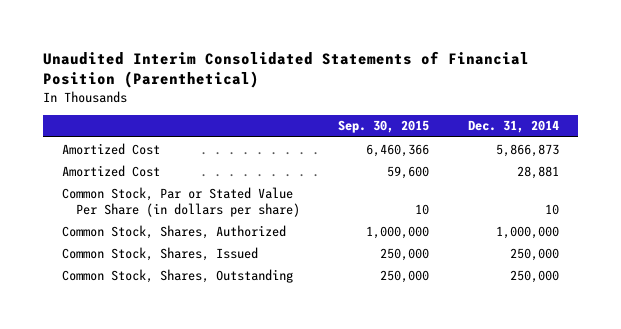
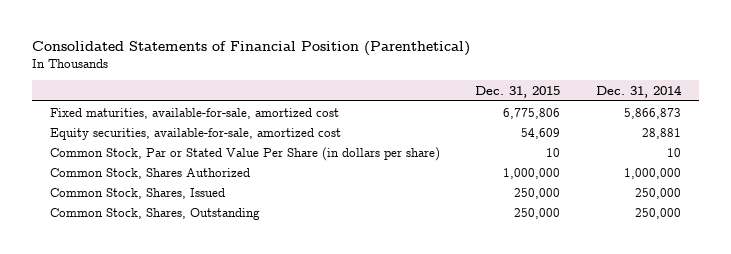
[43,50,530,88] Unaudited Interim Consolidated Statements of Financial Position (Parenthetical) -> [31,41,470,57] Consolidated Statements of Financial Position (Parenthetical)
[338,120,430,134] Sep. 30, 2015 -> none
none -> [475,85,561,98] Dec. 31, 2015
[62,142,161,155] Amortized Cost -> [49,107,339,119] Fixed maturities, available-for-sale, amortized cost
[62,164,161,177] Amortized Cost -> [49,127,341,140] Equity securities, available-for-sale, amortized cost
[62,224,287,239] Common Stock, Shares, Authorized -> [49,167,250,179] Common Stock, Shares Authorized

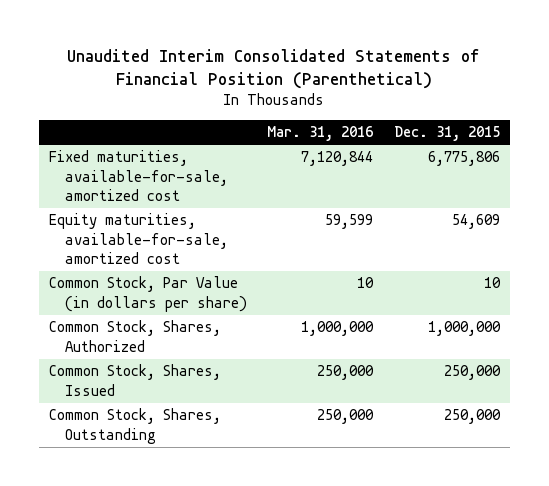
[31,41,470,57] Consolidated Statements of Financial Position (Parenthetical) -> [67,48,481,89] Unaudited Interim Consolidated Statements of Financial Position (Parenthetical)
[596,84,683,98] Dec. 31, 2014 -> none
none -> [267,125,374,141] Mar. 31, 2016
[49,127,341,140] Equity securities, available-for-sale, amortized cost -> [48,213,228,264] Equity maturities, available-for-sale, amortized cost
[49,146,440,161] Common Stock, Par or Stated Value Per Share (in dollars per share) -> [48,276,247,312] Common Stock, Par Value (in dollars per share)
[49,167,250,179] Common Stock, Shares Authorized -> [48,320,221,352] Common Stock, Shares, Authorized

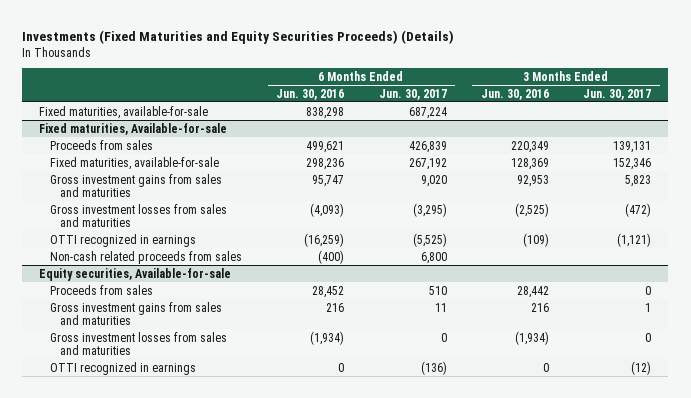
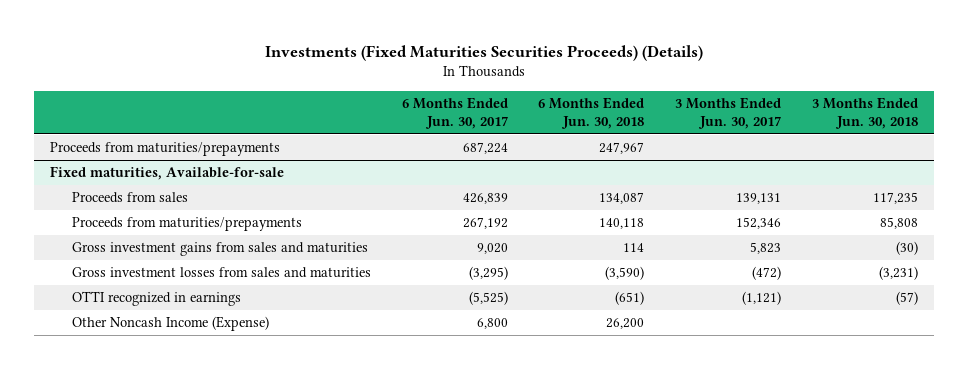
[22,29,455,44] Investments (Fixed Maturities and Equity Securities Proceeds) (Details) -> [265,44,704,61] Investments (Fixed Maturities Securities Proceeds) (Details)
[276,88,345,100] Jun. 30, 2016 -> none
[480,88,549,100] Jun. 30, 2016 -> none
none -> [538,96,645,129] 6 Months Ended Jun. 30, 2018
none -> [812,96,919,129] 3 Months Ended Jun. 30, 2018
[39,105,209,119] Fixed maturities, available-for-sale -> [49,142,280,157] Proceeds from maturities/prepayments
[49,156,219,170] Fixed maturities, available-for-sale -> [71,217,302,232] Proceeds from maturities/prepayments
[39,267,232,281] Equity securities, Available-for-sale -> none
[49,284,153,295] Proceeds from sales -> none
[49,301,222,326] Gross investment gains from sales and maturities -> none
[49,331,227,356] Gross investment losses from sales and maturities -> none
[49,361,196,375] OTTI recognized in earnings -> none
[49,250,242,264] Non-cash related proceeds from sales -> [71,316,269,332] Other Noncash Income (Expense)

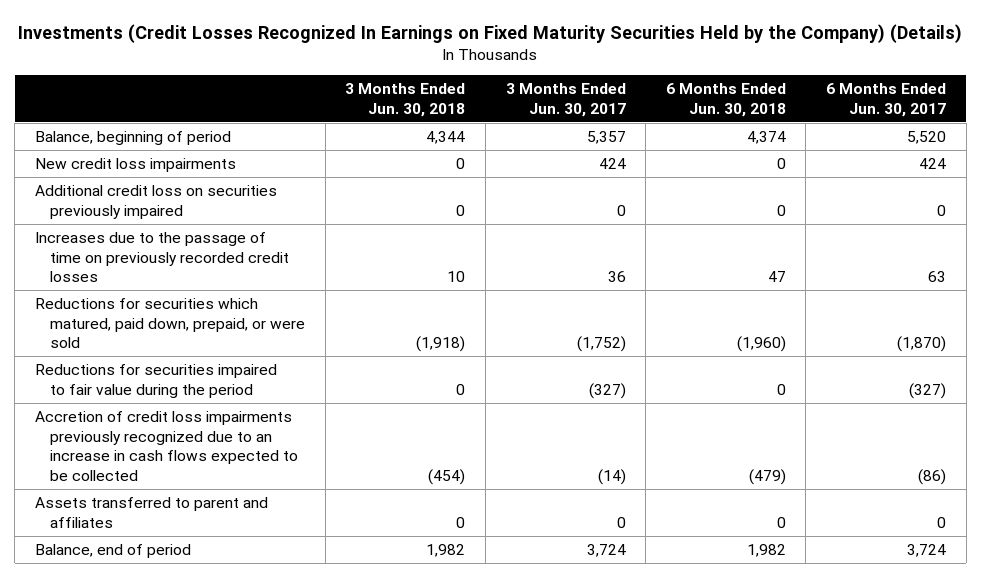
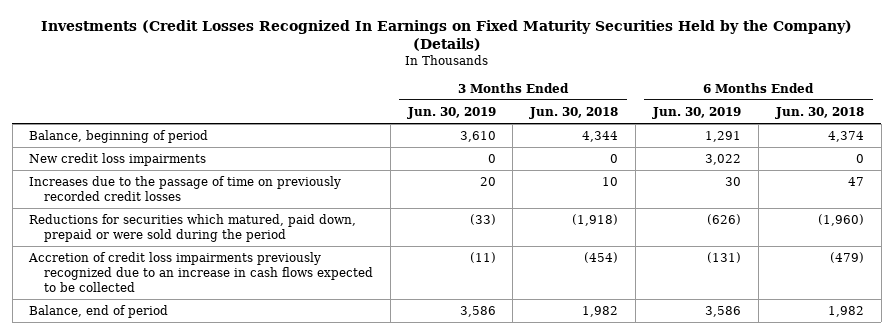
[505,83,626,117] 3 Months Ended Jun. 30, 2017 -> none
[826,83,947,117] 6 Months Ended Jun. 30, 2017 -> none
none -> [406,106,496,119] Jun. 30, 2019
none -> [652,106,742,119] Jun. 30, 2019
[34,185,277,219] Additional credit loss on securities previously impaired -> none
[34,364,277,398] Reductions for securities impaired to fair value during the period -> none
[34,298,305,349] Reductions for securities which matured, paid down, prepaid, or were sold -> [29,213,357,243] Reductions for securities which matured, paid down, prepaid or were sold during the period
[34,497,268,528] Assets transferred to parent and affiliates -> none

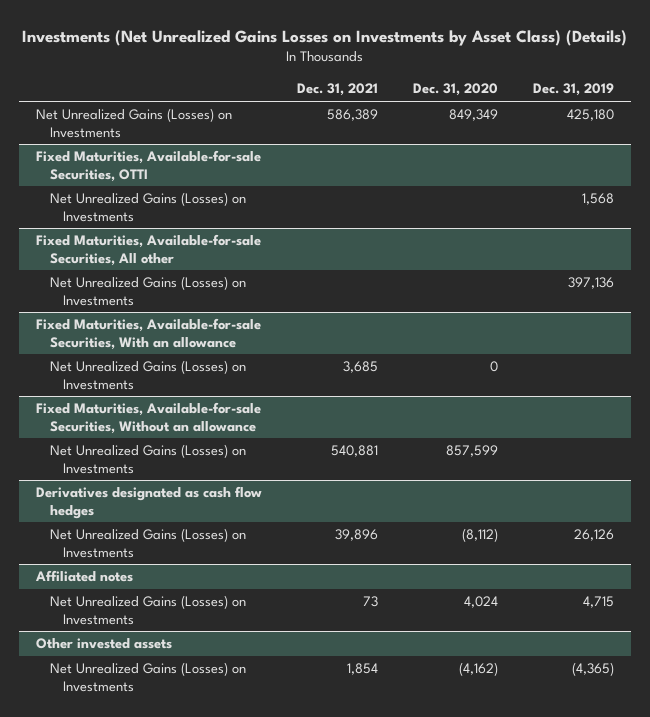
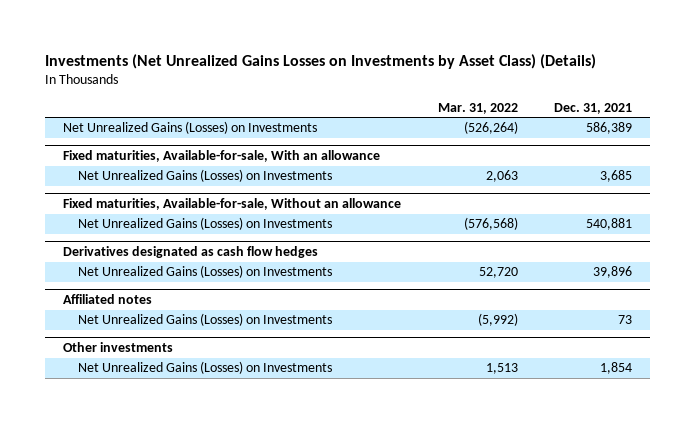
[413,83,499,97] Dec. 31, 2020 -> none
[533,83,615,97] Dec. 31, 2019 -> none
none -> [437,102,518,114] Mar. 31, 2022
[36,150,262,182] Fixed Maturities, Available-for-sale Securities, OTTI -> none
[49,192,246,222] Net Unrealized Gains (Losses) on Investments -> none
[36,234,262,266] Fixed Maturities, Available-for-sale Securities, All other -> none
[49,276,246,306] Net Unrealized Gains (Losses) on Investments -> none
[36,318,262,350] Fixed Maturities, Available-for-sale Securities, With an allowance -> [62,150,380,163] Fixed maturities, Available-for-sale, With an allowance
[36,402,262,434] Fixed Maturities, Available-for-sale Securities, Without an allowance -> [62,198,401,211] Fixed maturities, Available-for-sale, Without an allowance
[36,638,173,650] Other invested assets -> [62,342,173,353] Other investments

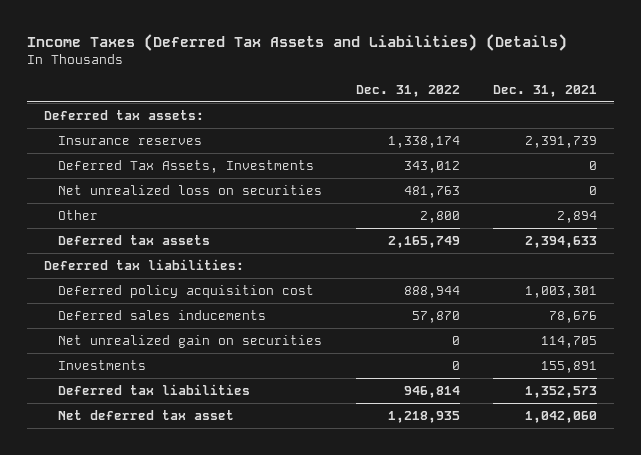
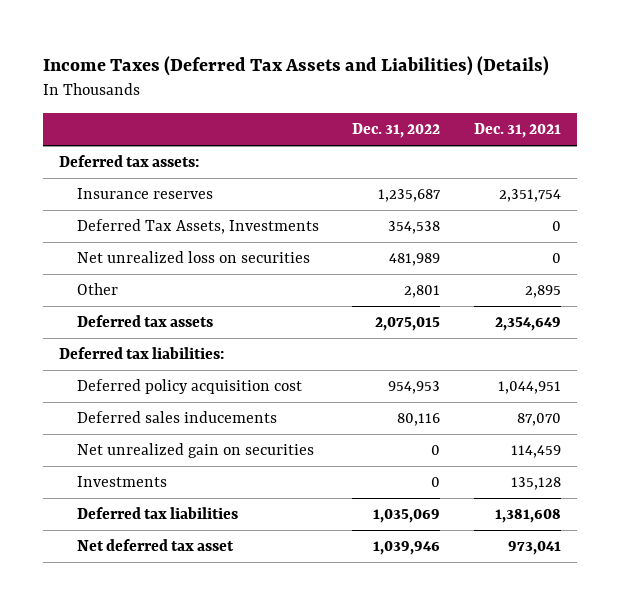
[387,135,460,148] 1,338,174 -> [378,189,442,203] 1,235,687
[525,135,598,148] 2,391,739 -> [498,189,561,203] 2,351,754
[403,160,460,173] 343,012 -> [388,221,441,235] 354,538
[403,185,460,198] 481,763 -> [389,253,441,267] 481,989
[419,210,460,223] 2,800 -> [404,285,441,299] 2,801
[557,210,598,223] 2,894 -> [524,285,561,299] 2,895
[387,235,460,248] 2,165,749 -> [375,317,441,332] 2,075,015
[525,235,598,248] 2,394,633 -> [494,317,561,332] 2,354,649
[403,285,460,298] 888,944 -> [388,381,441,395] 954,953
[525,285,598,298] 1,003,301 -> [497,381,561,395] 1,044,951
[411,310,460,323] 57,870 -> [397,413,441,427] 80,116
[549,310,598,323] 78,676 -> [516,413,561,427] 87,070
[541,335,598,348] 114,705 -> [510,445,561,459] 114,459
[541,360,598,373] 155,891 -> [510,477,561,491] 135,128
[403,385,460,398] 946,814 -> [373,509,441,524] 1,035,069
[525,385,598,398] 1,352,573 -> [494,509,561,524] 1,381,608
[387,410,460,423] 1,218,935 -> [373,541,441,556] 1,039,946
[525,410,598,423] 1,042,060 -> [507,541,561,556] 973,041

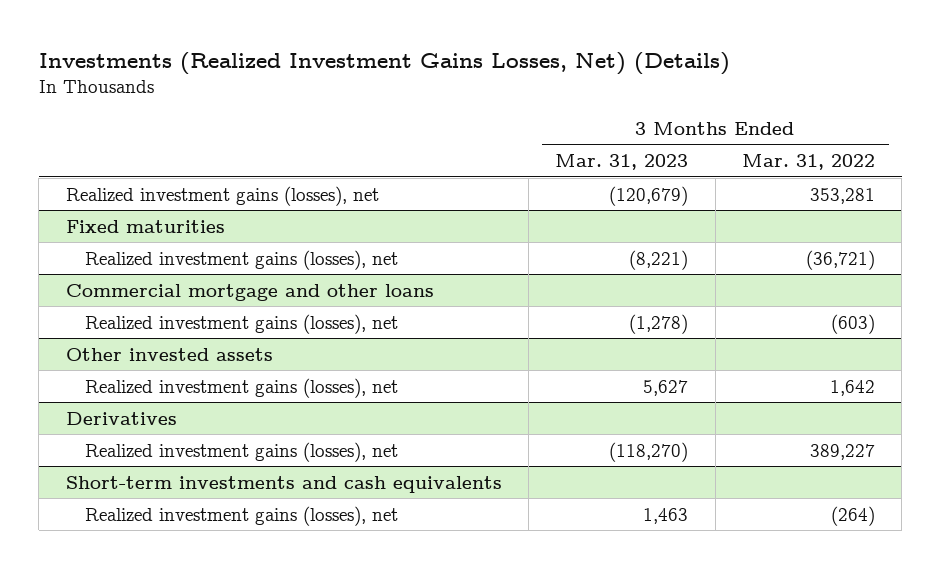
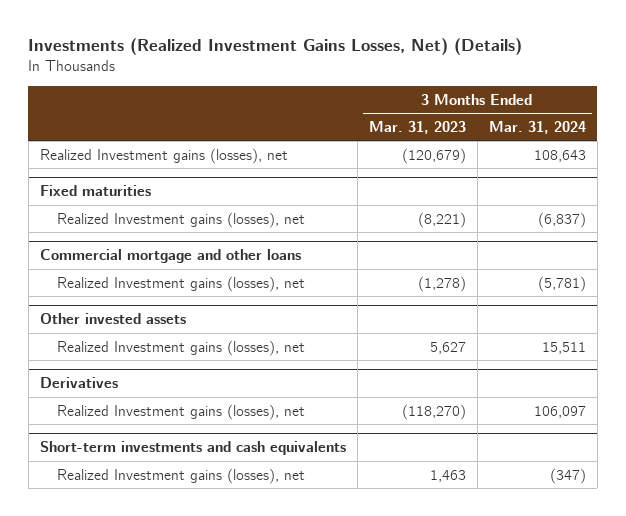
[742,154,876,171] Mar. 31, 2022 -> none
none -> [488,120,586,134] Mar. 31, 2024
[65,185,379,206] Realized investment gains (losses), net -> [39,147,288,164] Realized Investment gains (losses), net
[85,249,399,270] Realized investment gains (losses), net -> [57,211,306,228] Realized Investment gains (losses), net
[85,313,399,334] Realized investment gains (losses), net -> [57,275,306,292] Realized Investment gains (losses), net
[85,377,399,398] Realized investment gains (losses), net -> [57,339,306,356] Realized Investment gains (losses), net
[85,441,399,462] Realized investment gains (losses), net -> [57,403,306,420] Realized Investment gains (losses), net
[85,505,399,526] Realized investment gains (losses), net -> [57,467,306,484] Realized Investment gains (losses), net

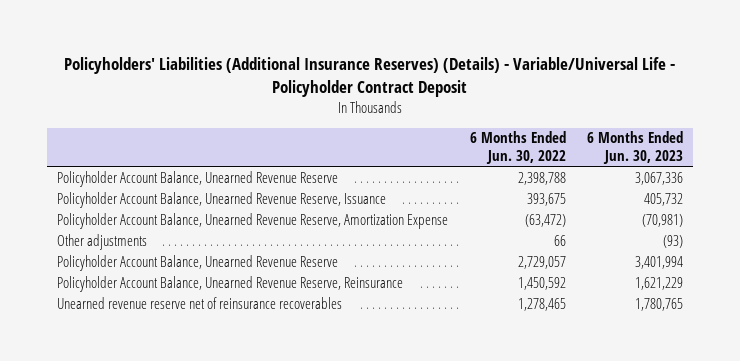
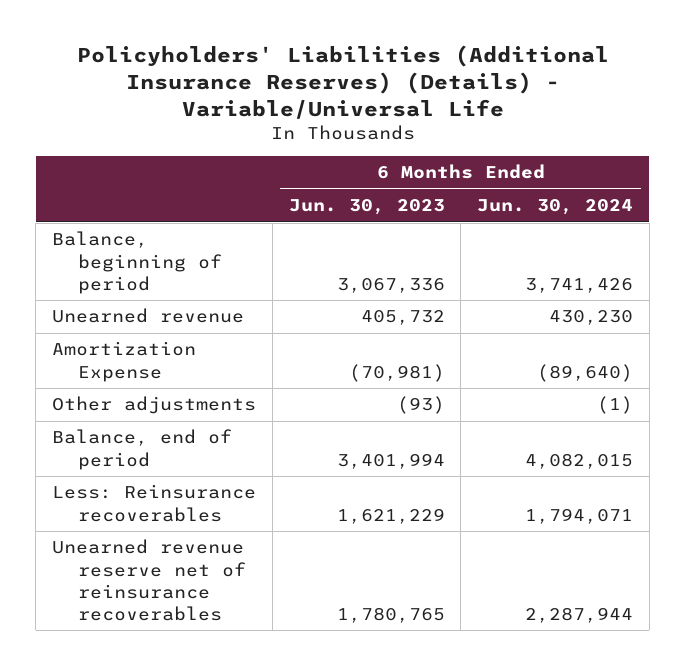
[64,56,676,97] Policyholders' Liabilities (Additional Insurance Reserves) (Details) - Variable/Universal Life - Policyholder Contract Deposit -> [76,45,609,119] Policyholders' Liabilities (Additional Insurance Reserves) (Details) - Variable/Universal Life
[469,131,566,164] 6 Months Ended Jun. 30, 2022 -> none
none -> [477,199,634,216] Jun. 30, 2024
[57,170,339,187] Policyholder Account Balance, Unearned Revenue Reserve -> [51,231,223,294] Balance, beginning of period
[57,191,387,208] Policyholder Account Balance, Unearned Revenue Reserve, Issuance -> [51,308,244,324] Unearned revenue
[57,212,449,229] Policyholder Account Balance, Unearned Revenue Reserve, Amortization Expense -> [51,341,196,382] Amortization Expense
[57,254,339,271] Policyholder Account Balance, Unearned Revenue Reserve -> [51,429,232,470] Balance, end of period
[57,275,404,292] Policyholder Account Balance, Unearned Revenue Reserve, Reinsurance -> [51,484,256,522] Less: Reinsurance recoverables

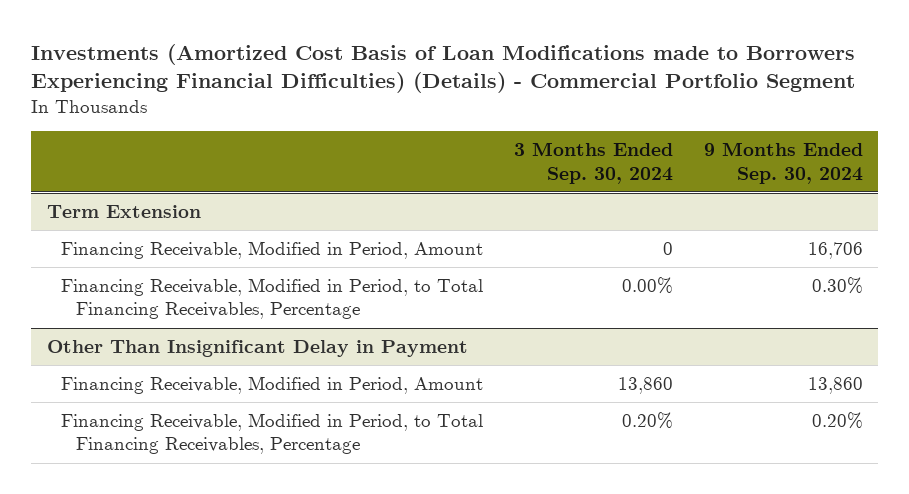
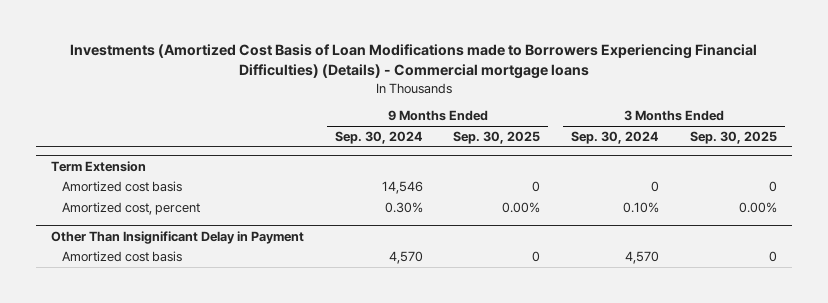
[31,43,856,94] Investments (Amortized Cost Basis of Loan Modifications made to Borrowers Experiencing Financial Difficulties) (Details) - Commercial Portfolio Segment -> [69,44,757,80] Investments (Amortized Cost Basis of Loan Modifications made to Borrowers Experiencing Financial Difficulties) (Details) - Commercial mortgage loans
none -> [453,130,541,144] Sep. 30, 2025
none -> [689,130,777,144] Sep. 30, 2025
[61,240,484,259] Financing Receivable, Modified in Period, Amount -> none
[61,277,484,320] Financing Receivable, Modified in Period, to Total Financing Receivables, Percentage -> none
none -> [62,180,183,192] Amortized cost basis
none -> [62,201,201,215] Amortized cost, percent
[61,375,484,394] Financing Receivable, Modified in Period, Amount -> none
[61,412,484,455] Financing Receivable, Modified in Period, to Total Financing Receivables, Percentage -> none
none -> [62,250,183,262] Amortized cost basis

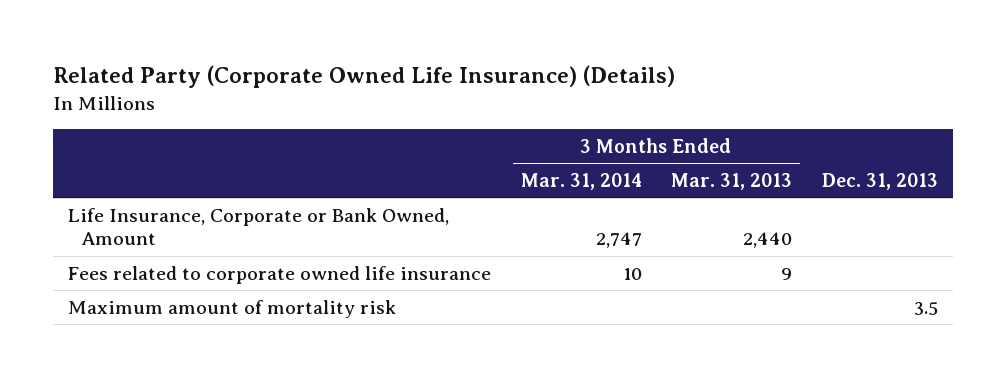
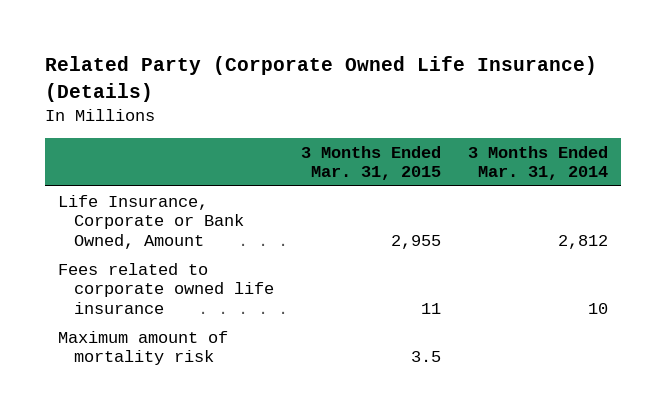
[671,173,793,191] Mar. 31, 2013 -> none
[821,173,938,191] Dec. 31, 2013 -> none
none -> [300,145,441,181] 3 Months Ended Mar. 31, 2015
[595,232,642,249] 2,747 -> [557,235,608,250] 2,812

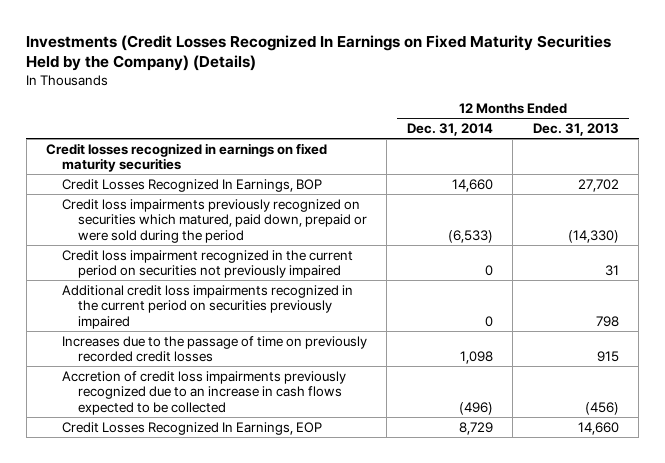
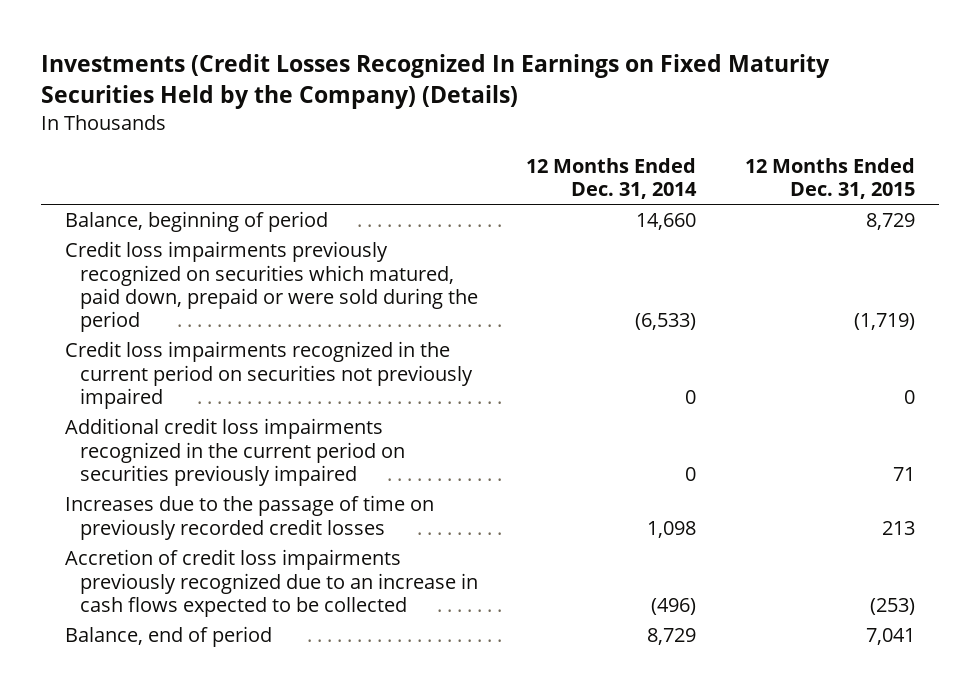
[532,123,619,137] Dec. 31, 2013 -> none
none -> [744,157,915,199] 12 Months Ended Dec. 31, 2015
[46,142,328,173] Credit losses recognized in earnings on fixed maturity securities -> none
[61,178,322,192] Credit Losses Recognized In Earnings, BOP -> [64,211,328,233] Balance, beginning of period
[61,249,353,279] Credit loss impairment recognized in the current period on securities not previously impaired -> [64,341,474,409] Credit loss impairments recognized in the current period on securities not previously impaired
[61,421,322,435] Credit Losses Recognized In Earnings, EOP -> [64,626,272,648] Balance, end of period

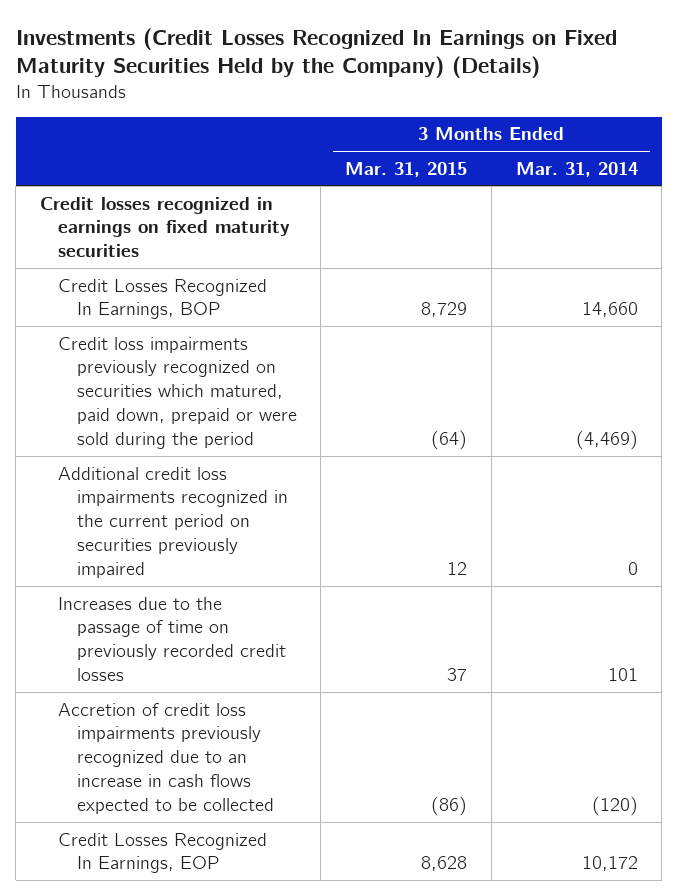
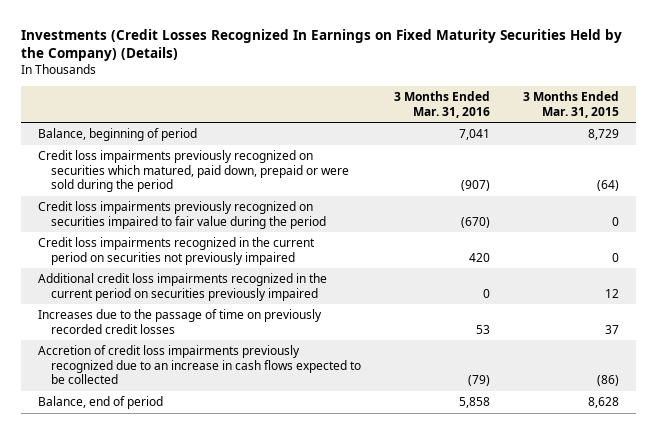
[515,161,638,177] Mar. 31, 2014 -> none
none -> [393,90,490,118] 3 Months Ended Mar. 31, 2016
[40,196,291,258] Credit losses recognized in earnings on fixed maturity securities -> none
[58,278,268,320] Credit Losses Recognized In Earnings, BOP -> [38,128,198,142] Balance, beginning of period
none -> [38,201,326,229] Credit loss impairments previously recognized on securities impaired to fair value during the period
none -> [38,237,316,265] Credit loss impairments recognized in the current period on securities not previously impaired
[58,832,268,874] Credit Losses Recognized In Earnings, EOP -> [38,396,164,410] Balance, end of period

